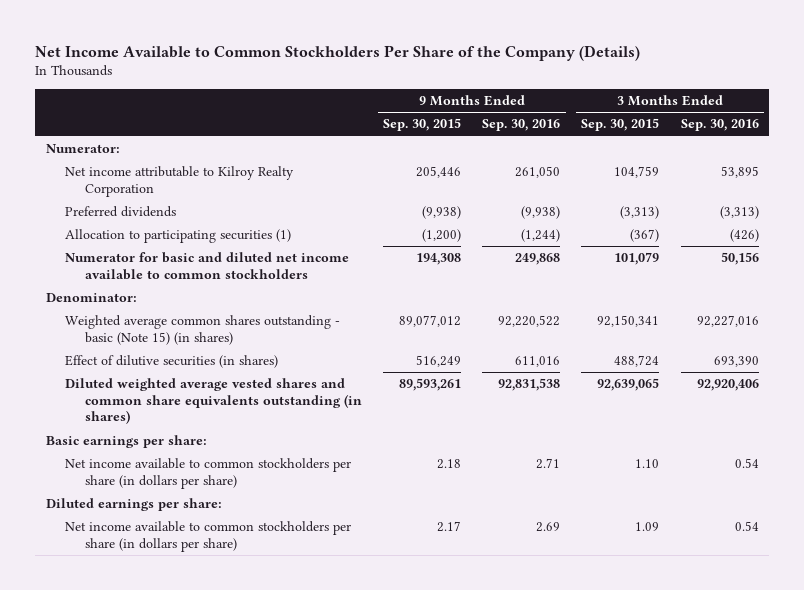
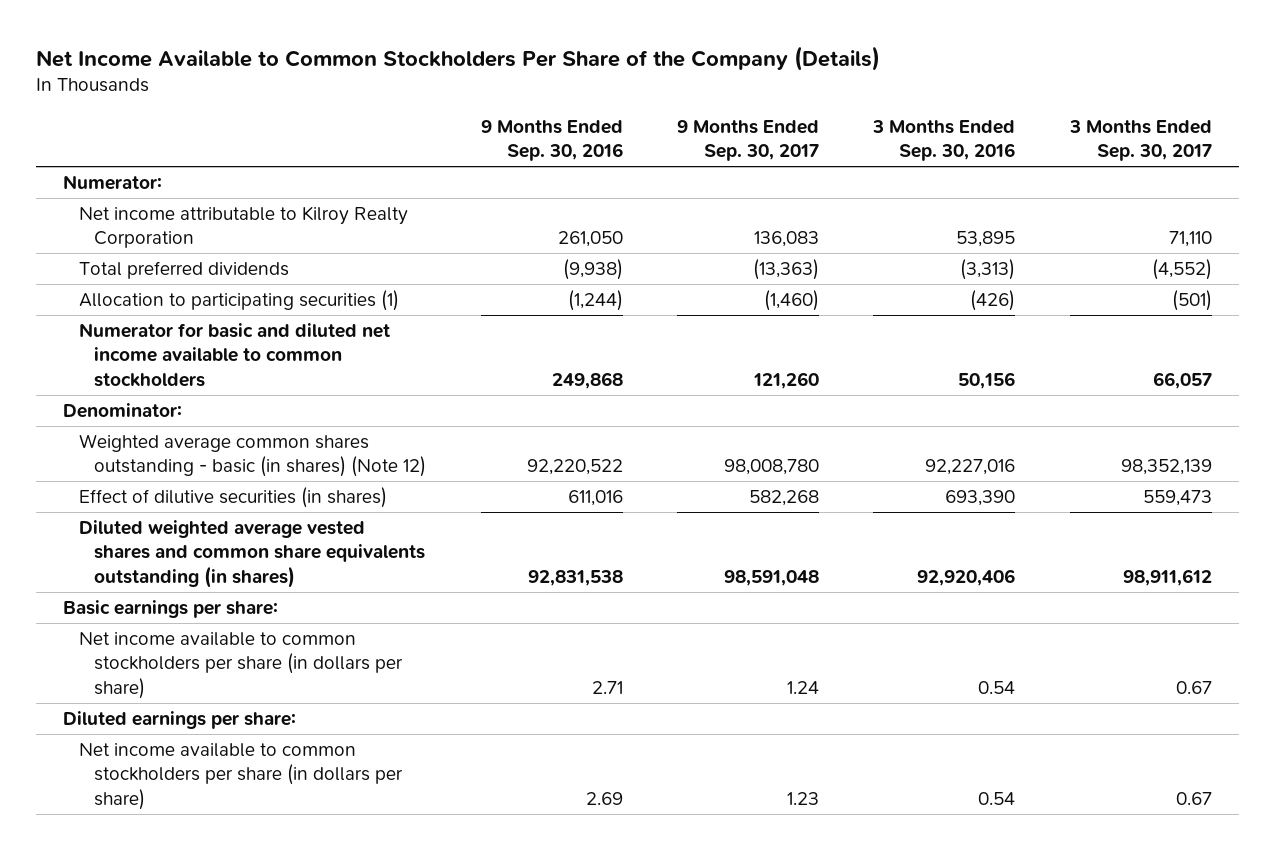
[383,118,462,132] Sep. 30, 2015 -> none
[581,118,660,132] Sep. 30, 2015 -> none
none -> [677,119,820,162] 9 Months Ended Sep. 30, 2017
none -> [1068,119,1212,162] 3 Months Ended Sep. 30, 2017
[65,206,177,218] Preferred dividends -> [78,261,289,280] Total preferred dividends
[65,315,341,345] Weighted average common shares outstanding - basic (Note 15) (in shares) -> [78,434,427,478] Weighted average common shares outstanding - basic (in shares) (Note 12)

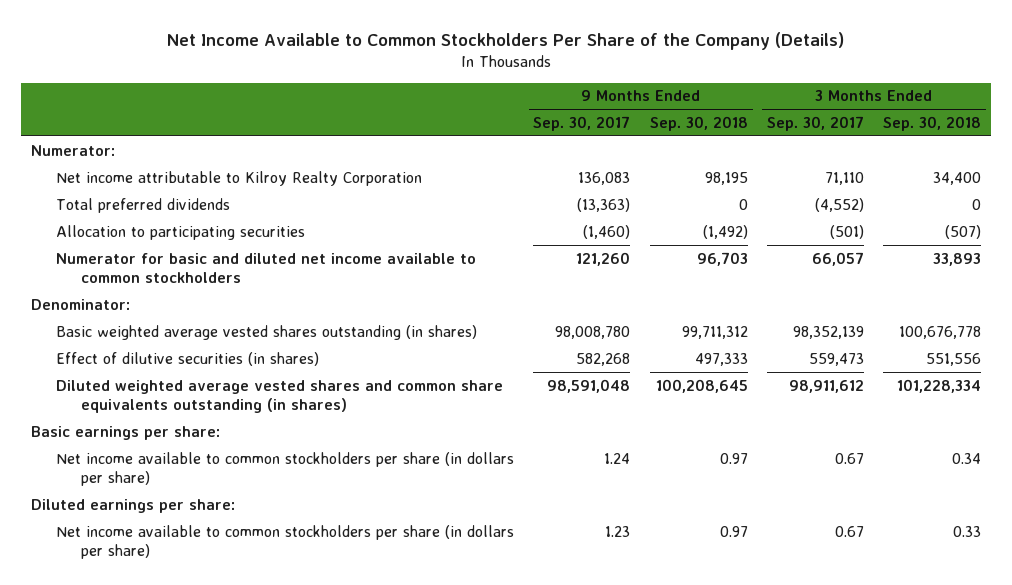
[480,119,623,162] 9 Months Ended Sep. 30, 2016 -> none
[872,119,1016,162] 3 Months Ended Sep. 30, 2016 -> none
none -> [649,115,748,131] Sep. 30, 2018
none -> [883,115,982,131] Sep. 30, 2018
[78,290,399,312] Allocation to participating securities (1) -> [56,224,306,240] Allocation to participating securities
[78,434,427,478] Weighted average common shares outstanding - basic (in shares) (Note 12) -> [56,324,478,340] Basic weighted average vested shares outstanding (in shares)

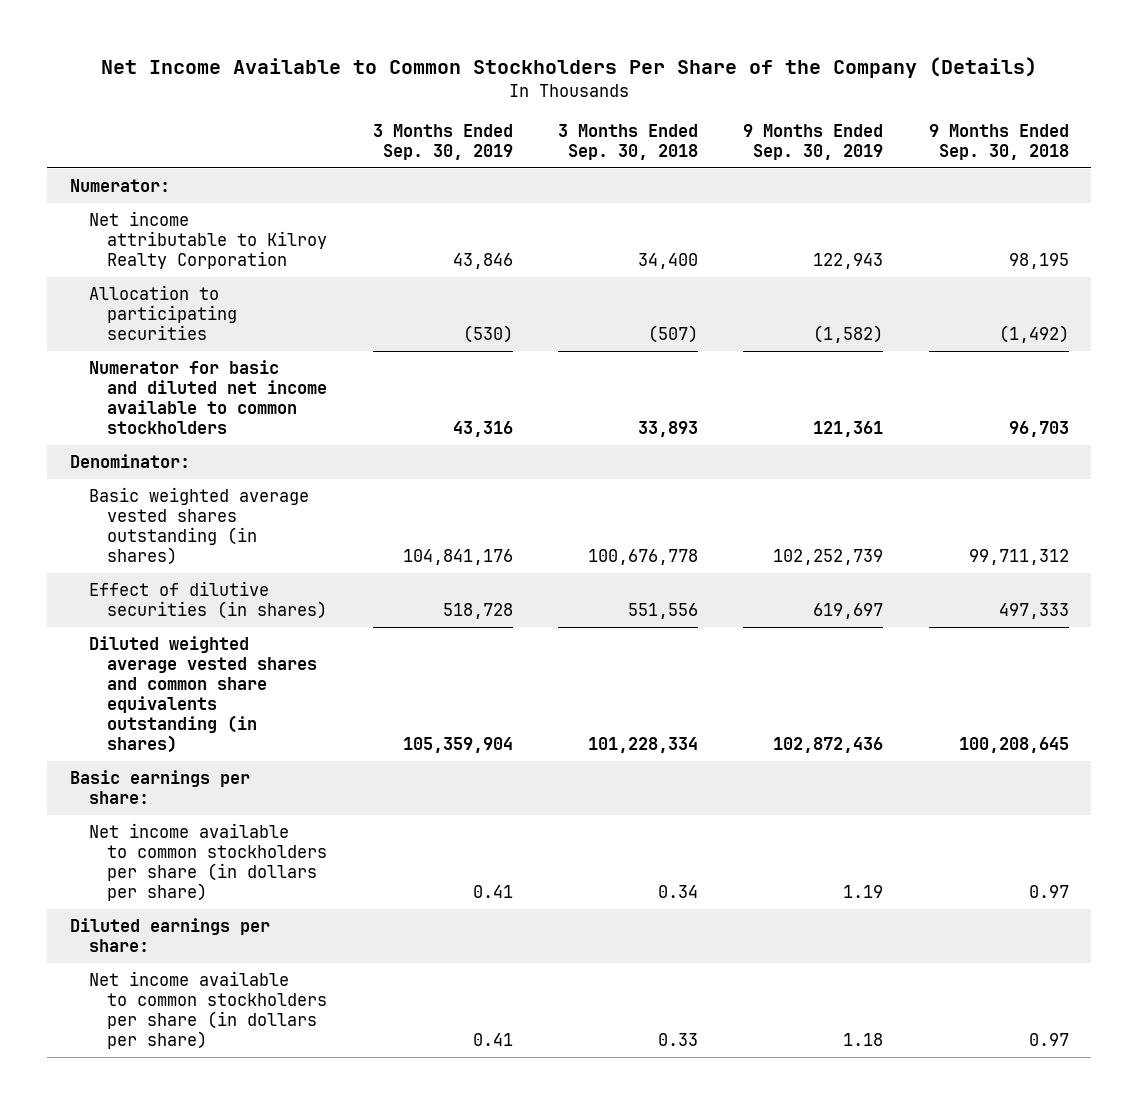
[533,115,631,131] Sep. 30, 2017 -> none
[767,115,865,131] Sep. 30, 2017 -> none
none -> [372,124,513,161] 3 Months Ended Sep. 30, 2019
none -> [743,124,884,161] 9 Months Ended Sep. 30, 2019
[56,197,231,213] Total preferred dividends -> none

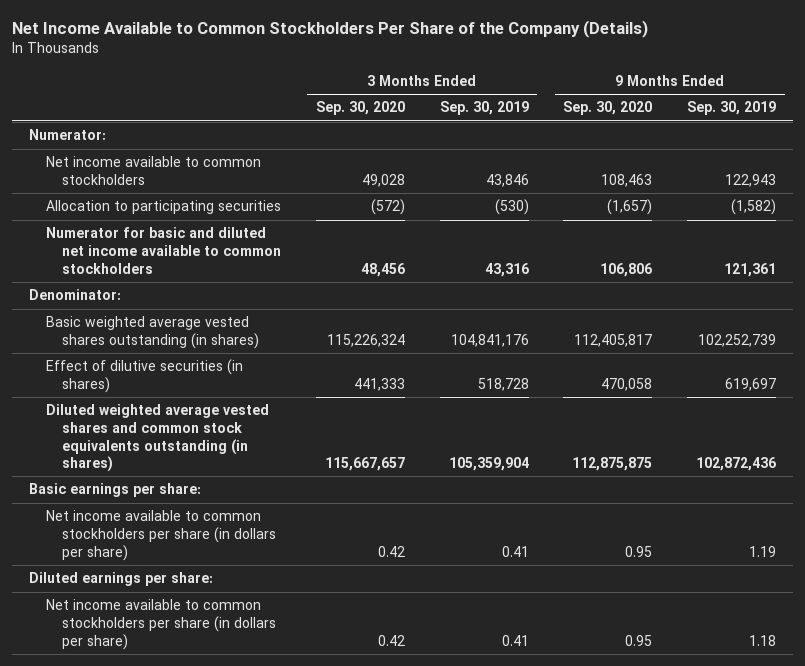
[558,124,699,161] 3 Months Ended Sep. 30, 2018 -> none
[928,124,1069,161] 9 Months Ended Sep. 30, 2018 -> none
none -> [316,101,406,116] Sep. 30, 2020
none -> [563,101,653,116] Sep. 30, 2020
[88,211,328,270] Net income attributable to Kilroy Realty Corporation -> [45,156,261,185] Net income available to common stockholders
[88,636,318,754] Diluted weighted average vested shares and common share equivalents outstanding (in shares) -> [45,404,269,473] Diluted weighted average vested shares and common stock equivalents outstanding (in shares)

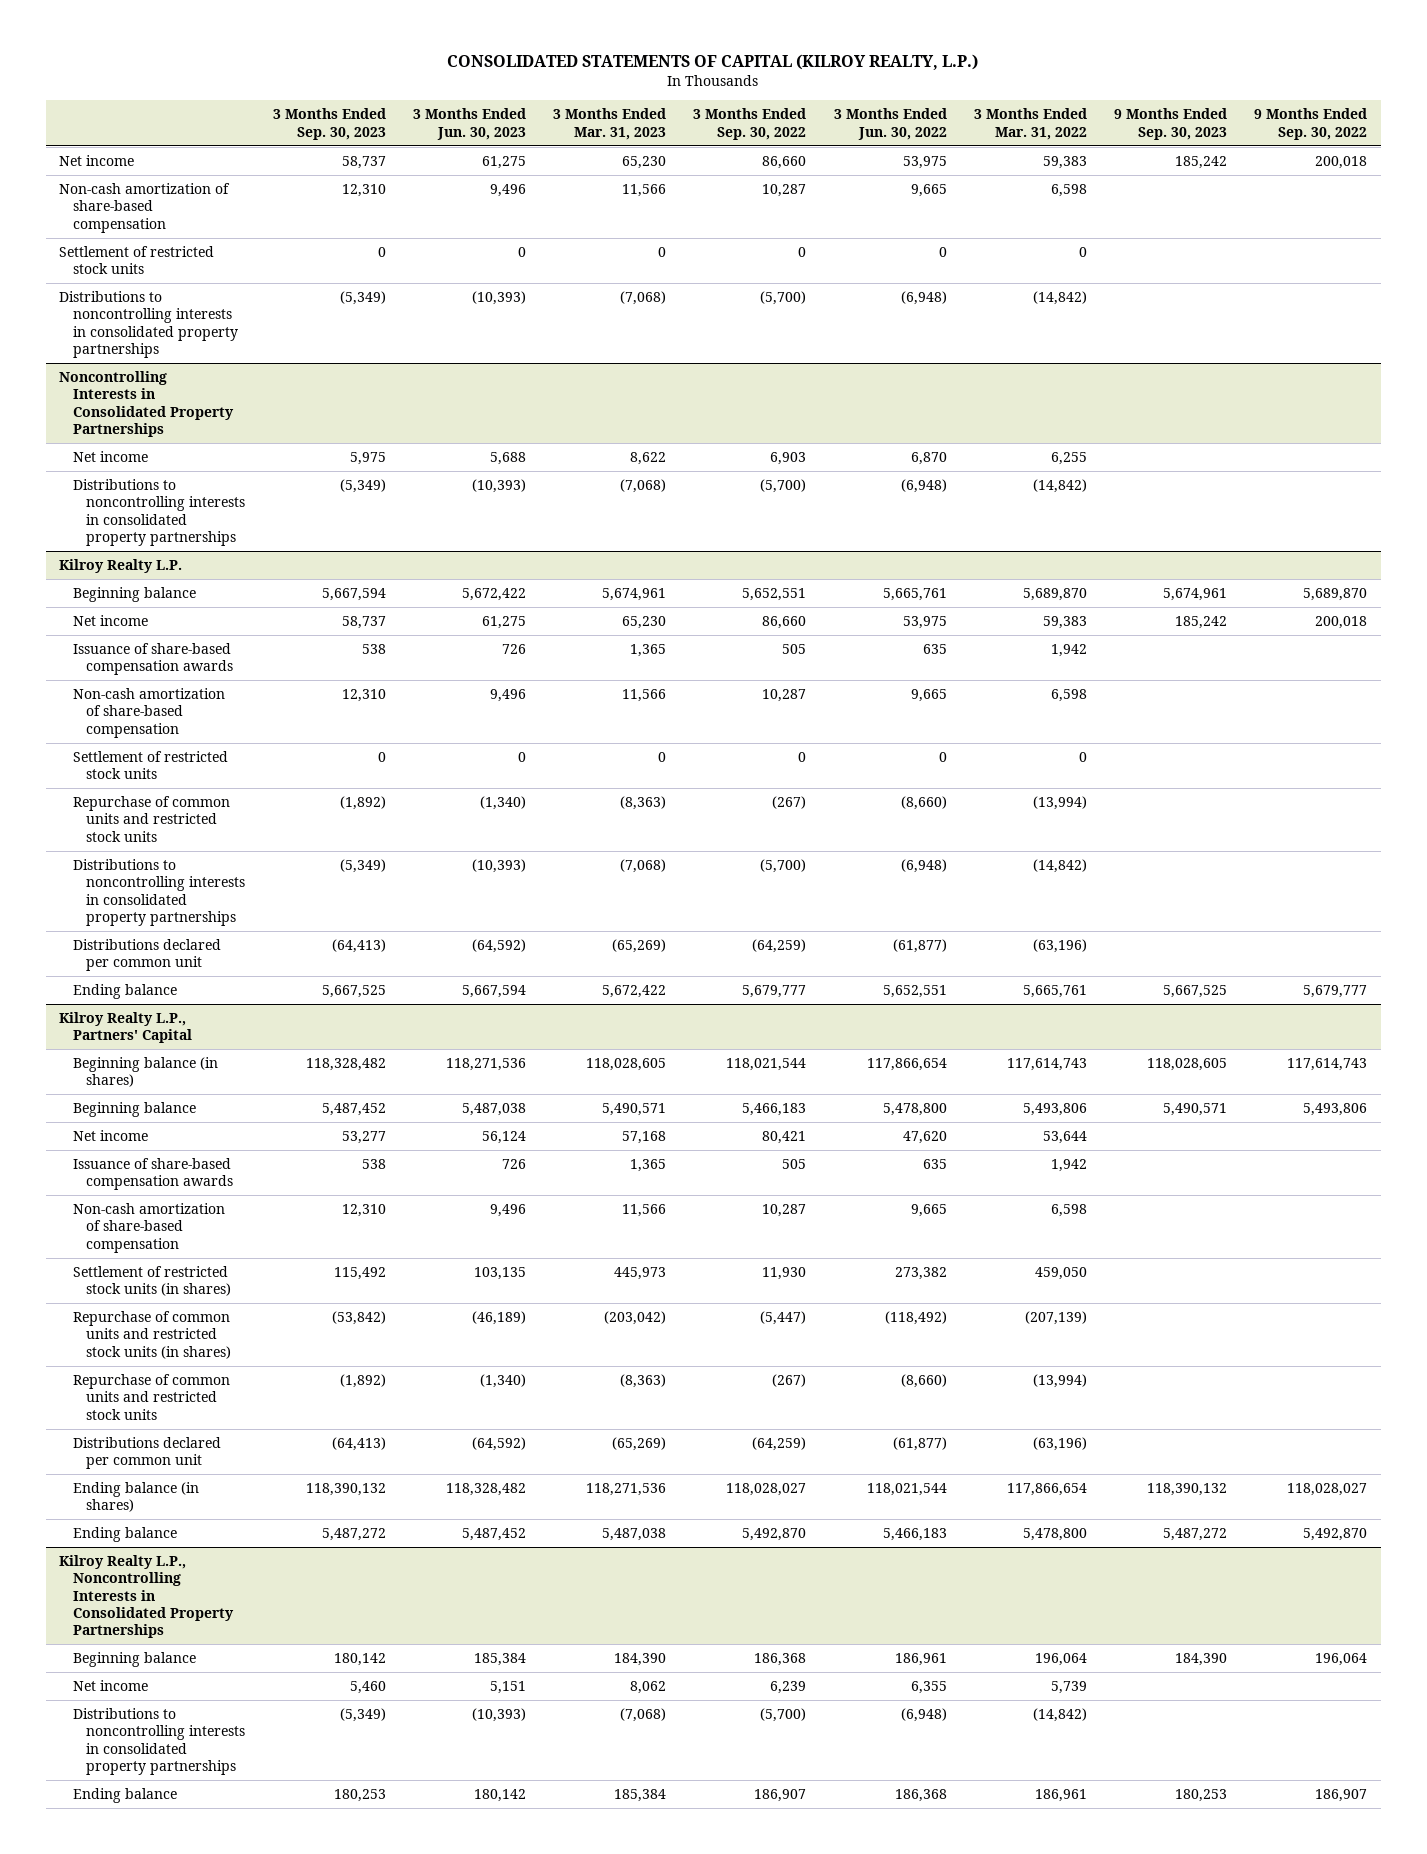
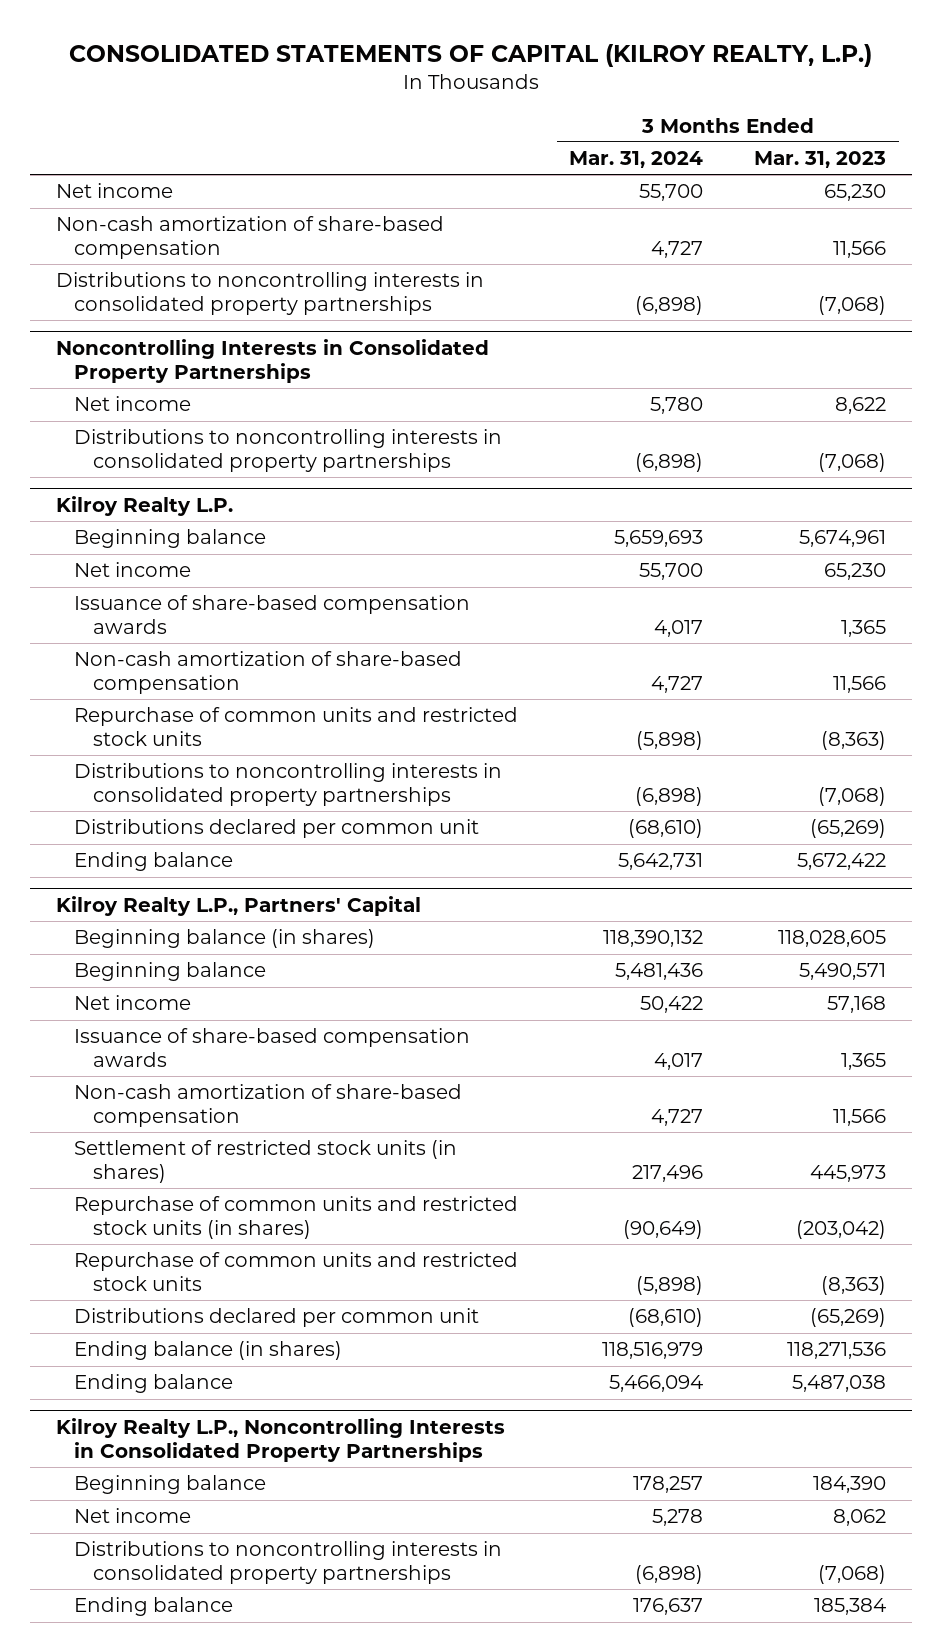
[272,108,386,140] 3 Months Ended Sep. 30, 2023 -> none
[412,108,526,140] 3 Months Ended Jun. 30, 2023 -> none
[693,108,807,140] 3 Months Ended Sep. 30, 2022 -> none
[833,108,947,140] 3 Months Ended Jun. 30, 2022 -> none
[973,108,1087,140] 3 Months Ended Mar. 31, 2022 -> none
[1114,108,1228,140] 9 Months Ended Sep. 30, 2023 -> none
[1254,108,1368,140] 9 Months Ended Sep. 30, 2022 -> none
none -> [569,151,704,169] Mar. 31, 2024
[59,246,215,275] Settlement of restricted stock units -> none
[72,751,228,780] Settlement of restricted stock units -> none

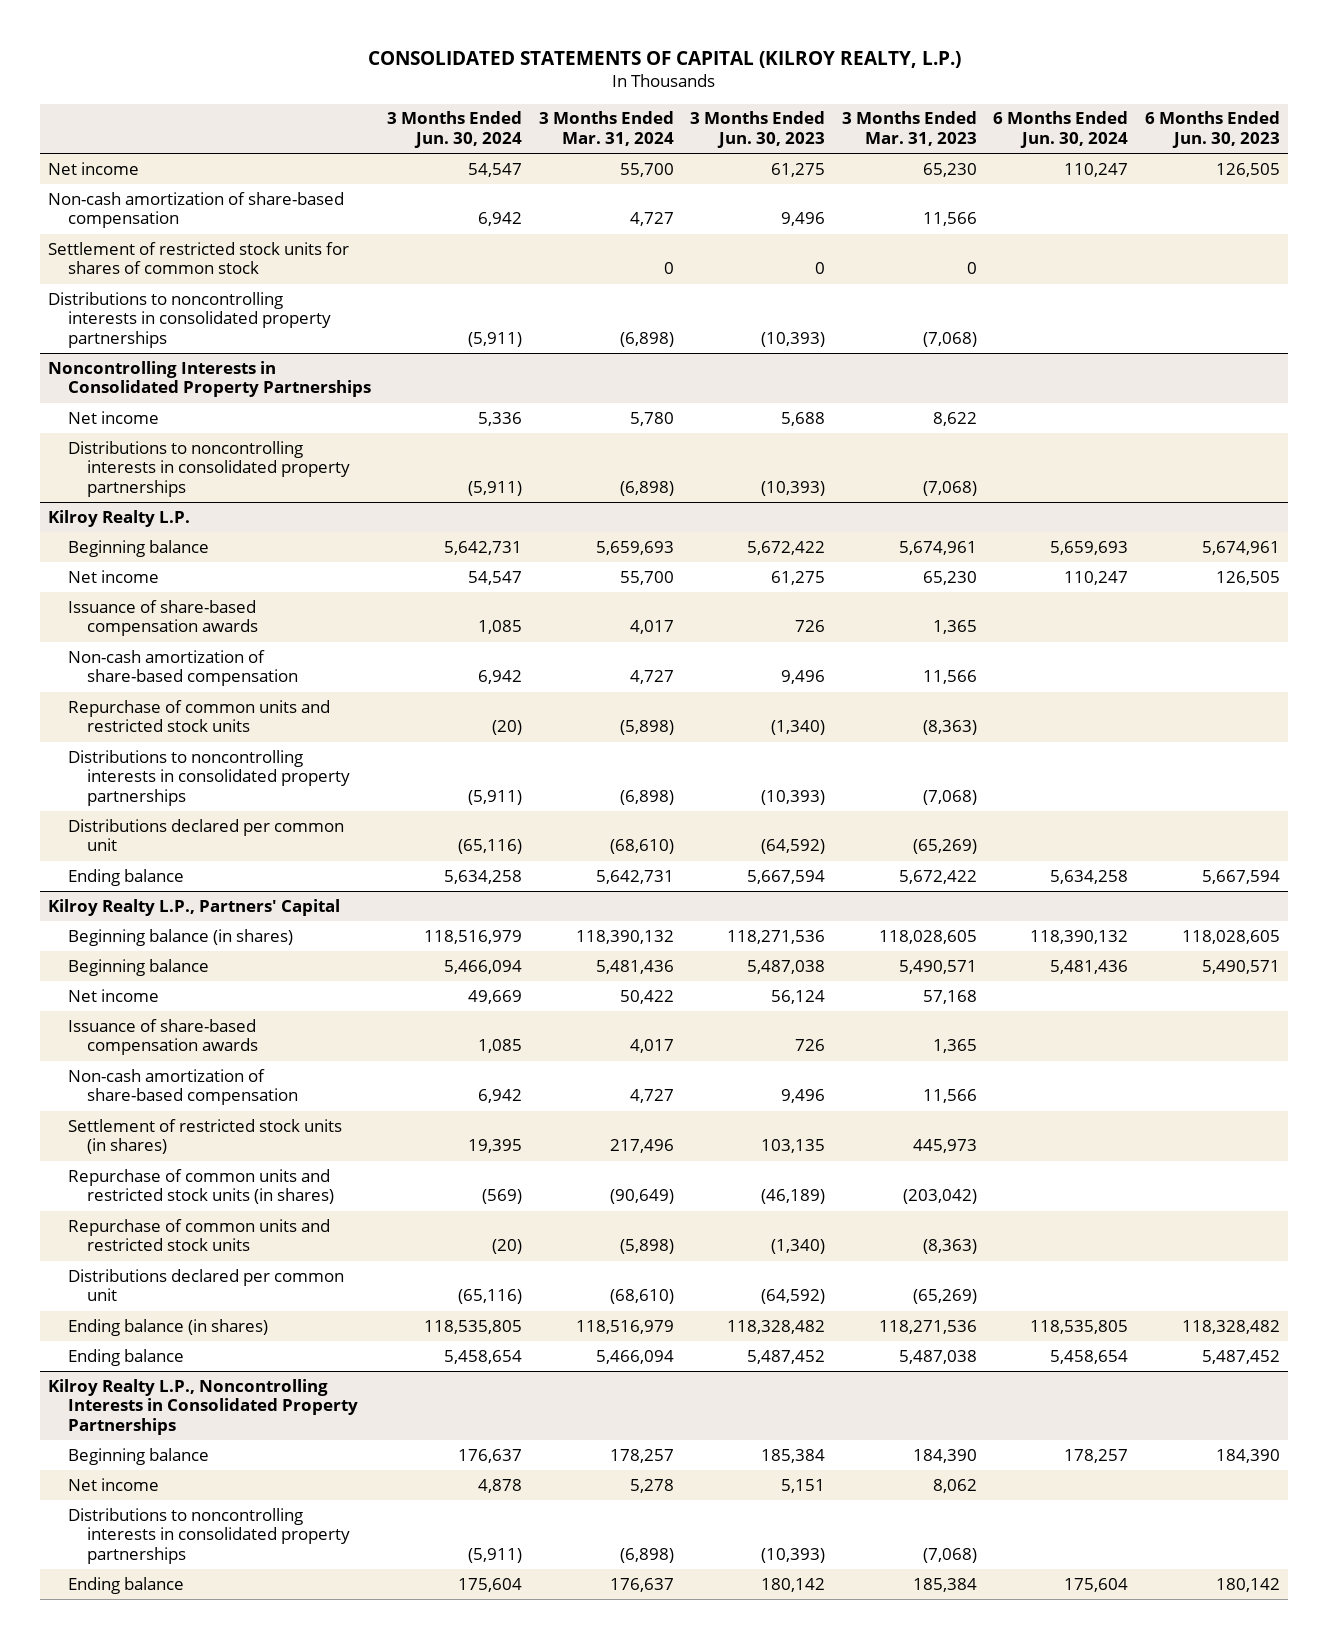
none -> [387,111,523,148] 3 Months Ended Jun. 30, 2024
none -> [690,111,826,148] 3 Months Ended Jun. 30, 2023
none -> [993,111,1129,148] 6 Months Ended Jun. 30, 2024
none -> [1144,111,1280,148] 6 Months Ended Jun. 30, 2023
none -> [48,241,350,275] Settlement of restricted stock units for shares of common stock

